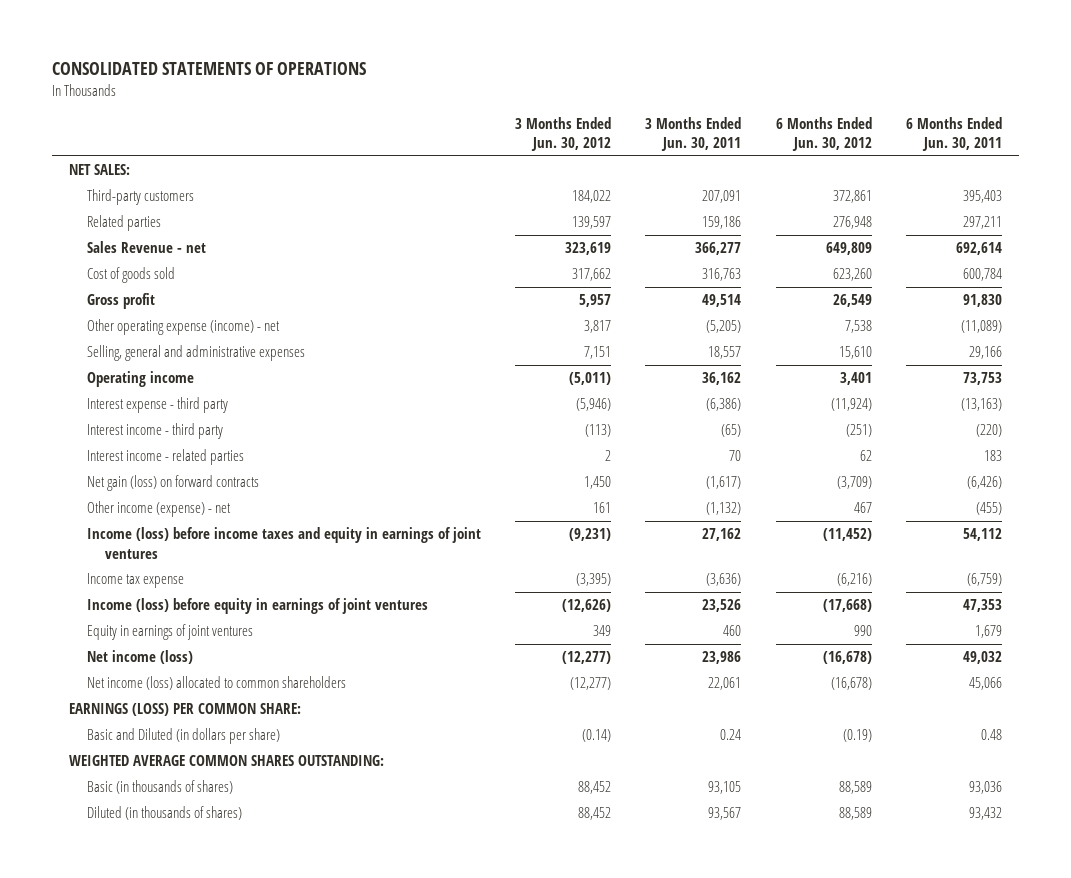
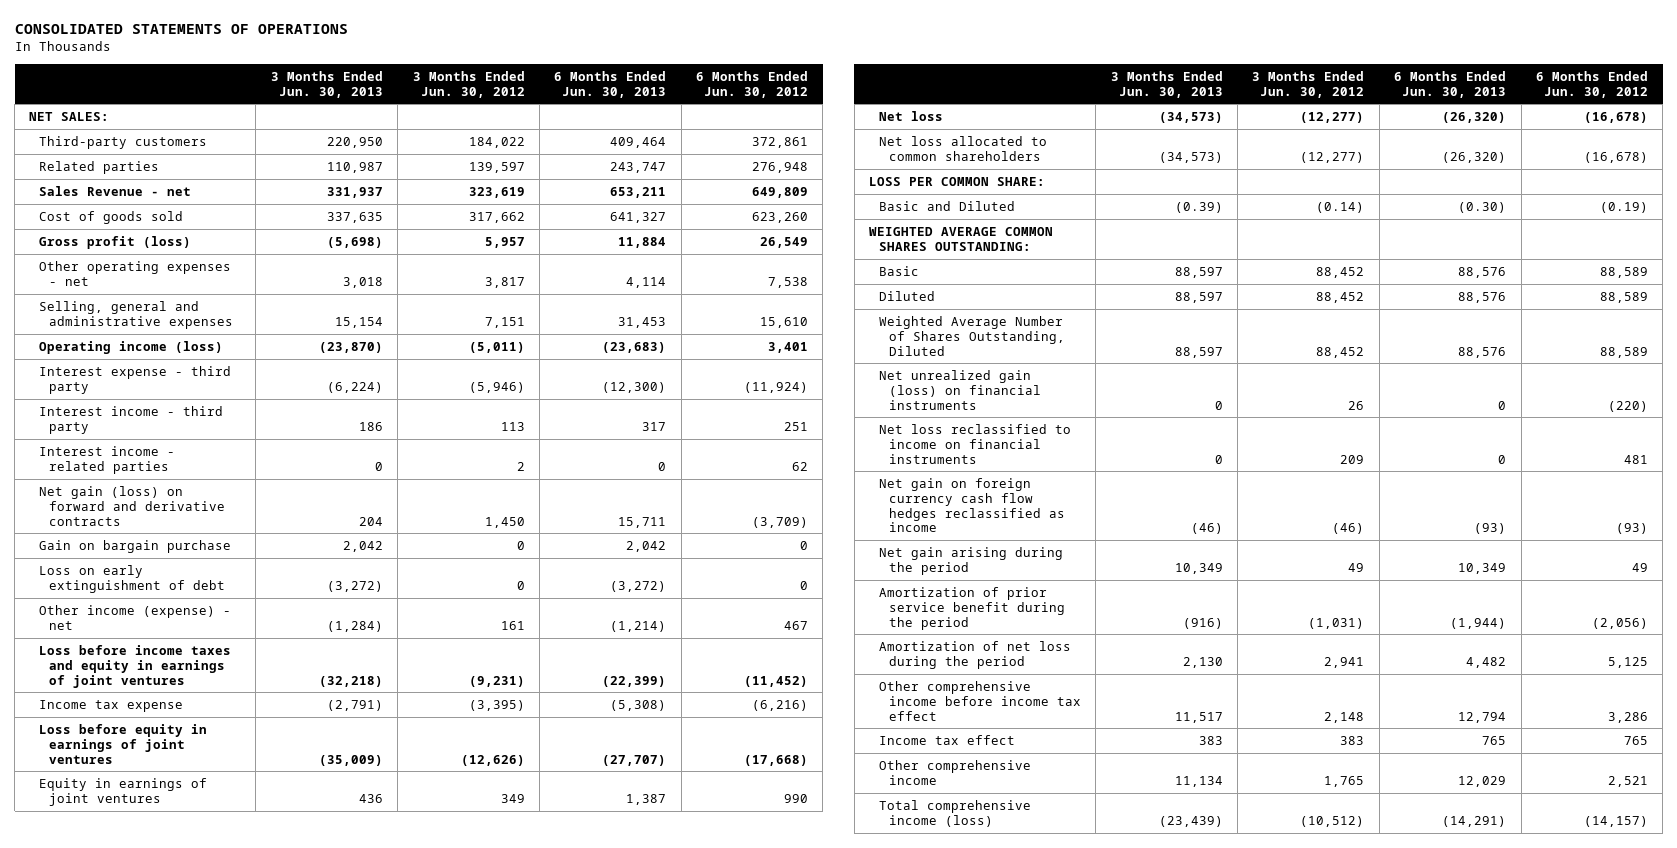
[645,116,742,152] 3 Months Ended Jun. 30, 2011 -> none
[905,116,1002,152] 6 Months Ended Jun. 30, 2011 -> none
none -> [270,70,383,98] 3 Months Ended Jun. 30, 2013
none -> [554,70,667,98] 6 Months Ended Jun. 30, 2013
[87,293,156,310] Gross profit -> [39,235,192,249] Gross profit (loss)
[87,319,281,336] Other operating expense (income) - net -> [39,260,232,286] Other operating expenses - net
[87,371,195,388] Operating income -> [39,340,224,354] Operating income (loss)
[585,424,612,438] (113) -> [500,421,525,431] 113
[845,424,872,438] (251) -> [784,421,809,431] 251
[87,475,260,492] Net gain (loss) on forward contracts -> [39,485,225,526] Net gain (loss) on forward and derivative contracts
none -> [39,539,232,553] Gain on bargain purchase
none -> [39,564,225,593] Loss on early extinguishment of debt
[87,527,482,559] Income (loss) before income taxes and equity in earnings of joint ventures -> [39,644,232,688] Loss before income taxes and equity in earnings of joint ventures
[87,598,429,615] Income (loss) before equity in earnings of joint ventures -> [39,723,208,764] Loss before equity in earnings of joint ventures
[87,650,194,665] Net income (loss) -> [879,110,944,121] Net loss
[87,676,347,691] Net income (loss) allocated to common shareholders -> [879,135,1048,161] Net loss allocated to common shareholders
[68,703,301,717] EARNINGS (LOSS) PER COMMON SHARE: -> [869,176,1046,186] LOSS PER COMMON SHARE:
[87,728,281,745] Basic and Diluted (in dollars per share) -> [879,200,1016,211] Basic and Diluted
[87,780,234,795] Basic (in thousands of shares) -> [879,265,920,276] Basic
[87,806,243,821] Diluted (in thousands of shares) -> [879,290,936,301] Diluted
none -> [879,315,1065,356] Weighted Average Number of Shares Outstanding, Diluted
none -> [879,369,1041,410] Net unrealized gain (loss) on financial instruments
none -> [879,423,1072,464] Net loss reclassified to income on financial instruments
none -> [879,477,1065,533] Net gain on foreign currency cash flow hedges reclassified as income
none -> [879,546,1064,575] Net gain arising during the period
none -> [879,586,1065,630] Amortization of prior service benefit during the period
none -> [879,640,1072,669] Amortization of net loss during the period
none -> [879,680,1081,721] Other comprehensive income before income tax effect
none -> [879,734,1016,745] Income tax effect
none -> [879,759,1032,785] Other comprehensive income
none -> [879,799,1032,827] Total comprehensive income (loss)

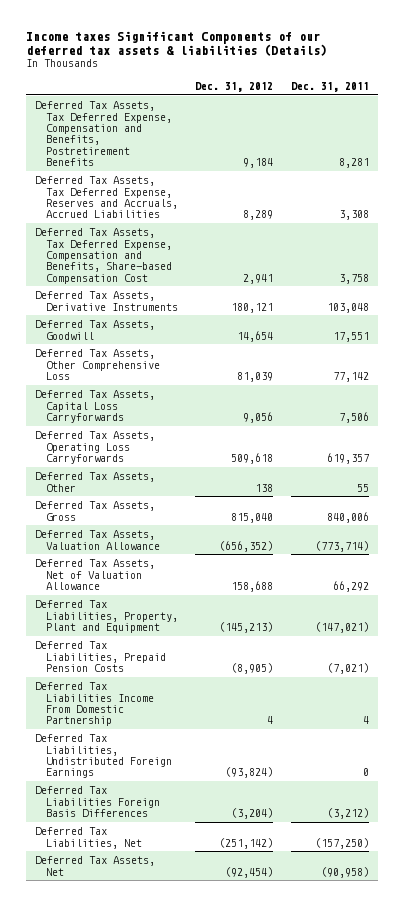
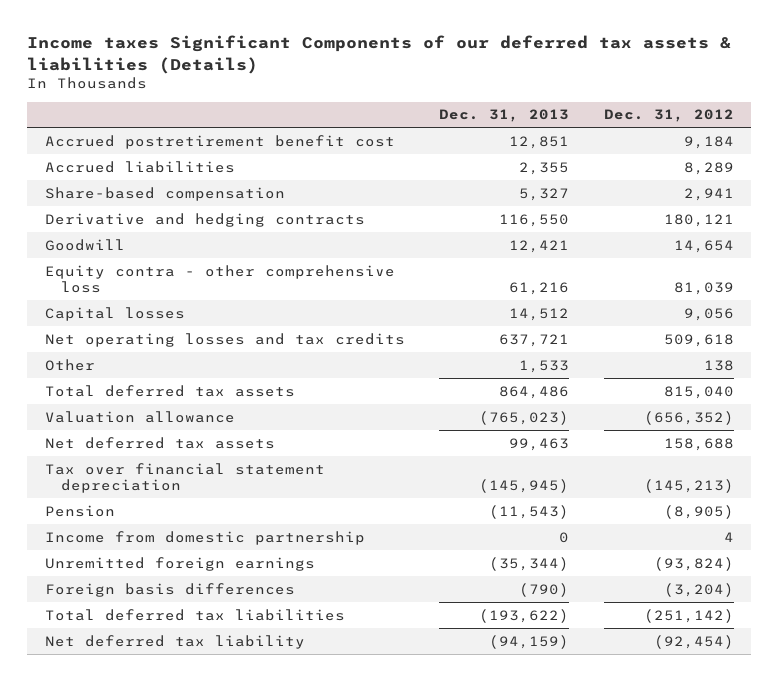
[291,81,370,92] Dec. 31, 2011 -> none
none -> [439,109,570,123] Dec. 31, 2013
[35,856,156,876] Deferred Tax Assets, Net -> none
[35,101,172,166] Deferred Tax Assets, Tax Deferred Expense, Compensation and Benefits, Postretirement Benefits -> [44,134,395,149] Accrued postretirement benefit cost
[35,176,178,219] Deferred Tax Assets, Tax Deferred Expense, Reserves and Accruals, Accrued Liabilities -> [44,160,235,173] Accrued liabilities
[35,228,172,284] Deferred Tax Assets, Tax Deferred Expense, Compensation and Benefits, Share-based Compensation Cost -> [44,186,285,201] Share-based compensation
[35,291,178,311] Deferred Tax Assets, Derivative Instruments -> [44,212,365,227] Derivative and hedging contracts
[35,320,156,340] Deferred Tax Assets, Goodwill -> [44,238,125,251] Goodwill
[35,349,160,380] Deferred Tax Assets, Other Comprehensive Loss -> [44,264,395,294] Equity contra - other comprehensive loss
[35,390,156,423] Deferred Tax Assets, Capital Loss Carryforwards -> [44,306,185,321] Capital losses
[35,431,156,464] Deferred Tax Assets, Operating Loss Carryforwards -> [44,332,405,347] Net operating losses and tax credits
[35,472,156,492] Deferred Tax Assets, Other -> [44,358,95,371] Other
[35,501,156,521] Deferred Tax Assets, Gross -> [44,384,295,397] Total deferred tax assets
[35,530,160,550] Deferred Tax Assets, Valuation Allowance -> [44,410,235,423] Valuation allowance
[35,559,156,590] Deferred Tax Assets, Net of Valuation Allowance -> [44,436,275,449] Net deferred tax assets
[35,600,178,633] Deferred Tax Liabilities, Property, Plant and Equipment -> [44,462,325,494] Tax over financial statement depreciation
[35,641,166,672] Deferred Tax Liabilities, Prepaid Pension Costs -> [44,504,115,517] Pension
[35,682,154,727] Deferred Tax Liabilities Income From Domestic Partnership -> [44,530,365,545] Income from domestic partnership
[35,734,172,779] Deferred Tax Liabilities, Undistributed Foreign Earnings -> [44,556,315,571] Unremitted foreign earnings
[35,786,160,817] Deferred Tax Liabilities Foreign Basis Differences -> [44,582,295,597] Foreign basis differences
none -> [44,608,345,621] Total deferred tax liabilities
[35,827,142,849] Deferred Tax Liabilities, Net -> [44,634,305,649] Net deferred tax liability
[219,837,274,849] (251,142) -> [654,634,735,649] (92,454)

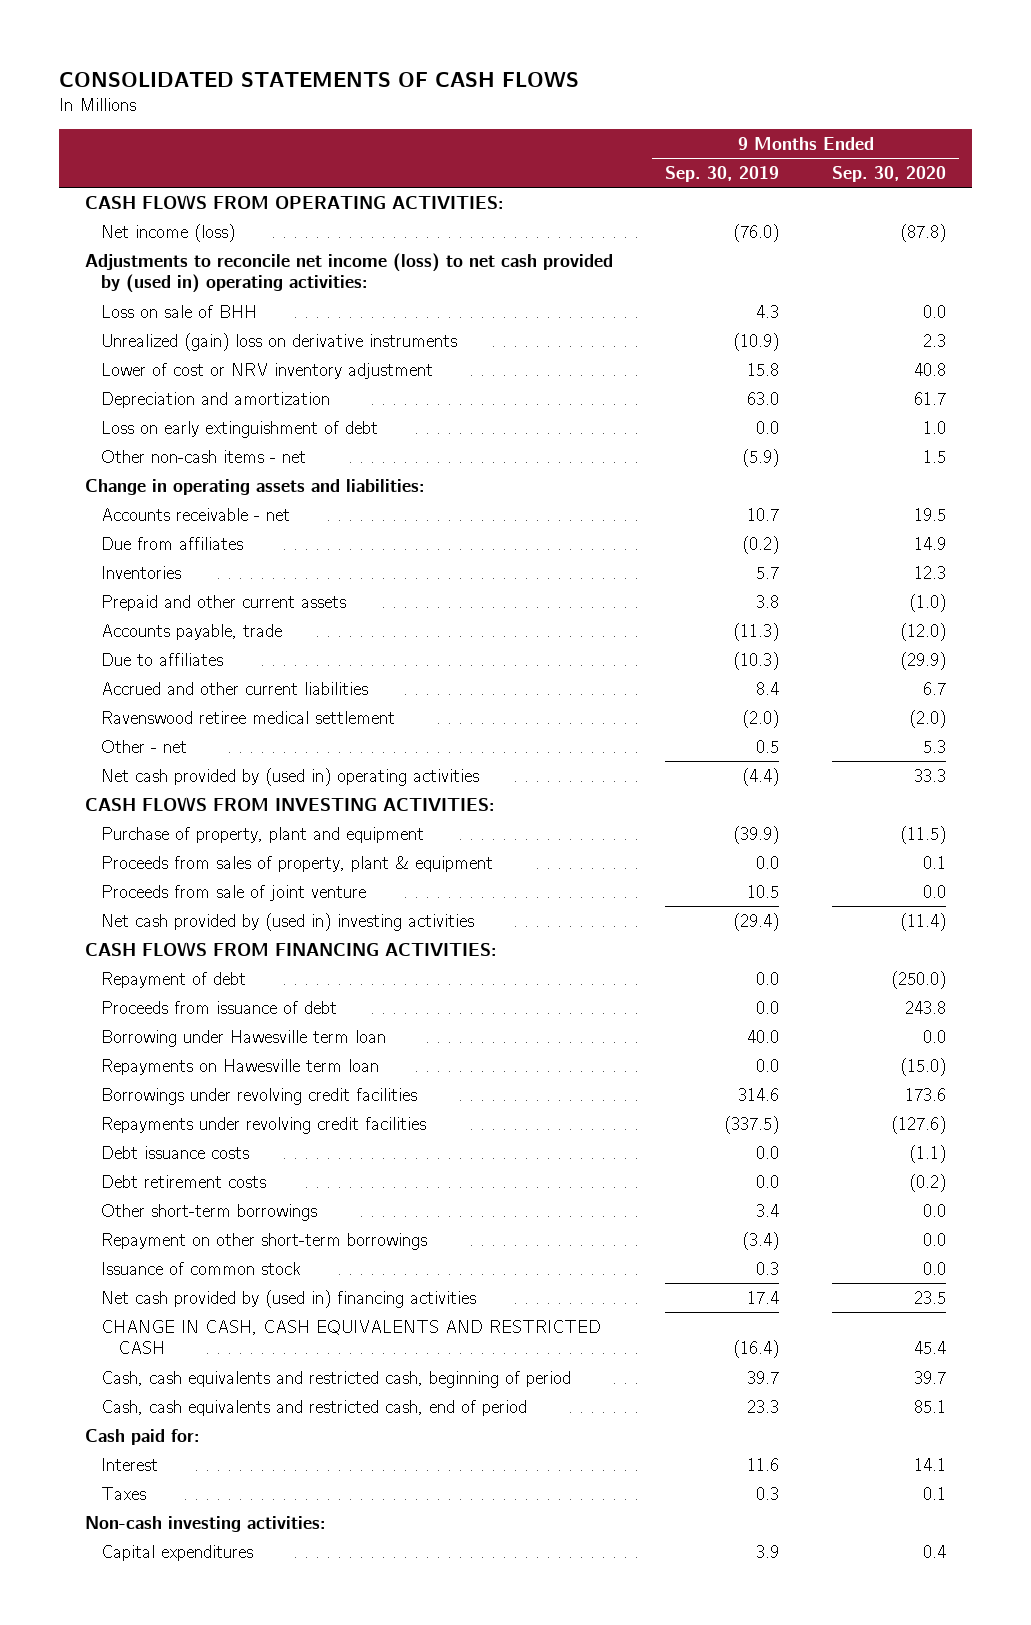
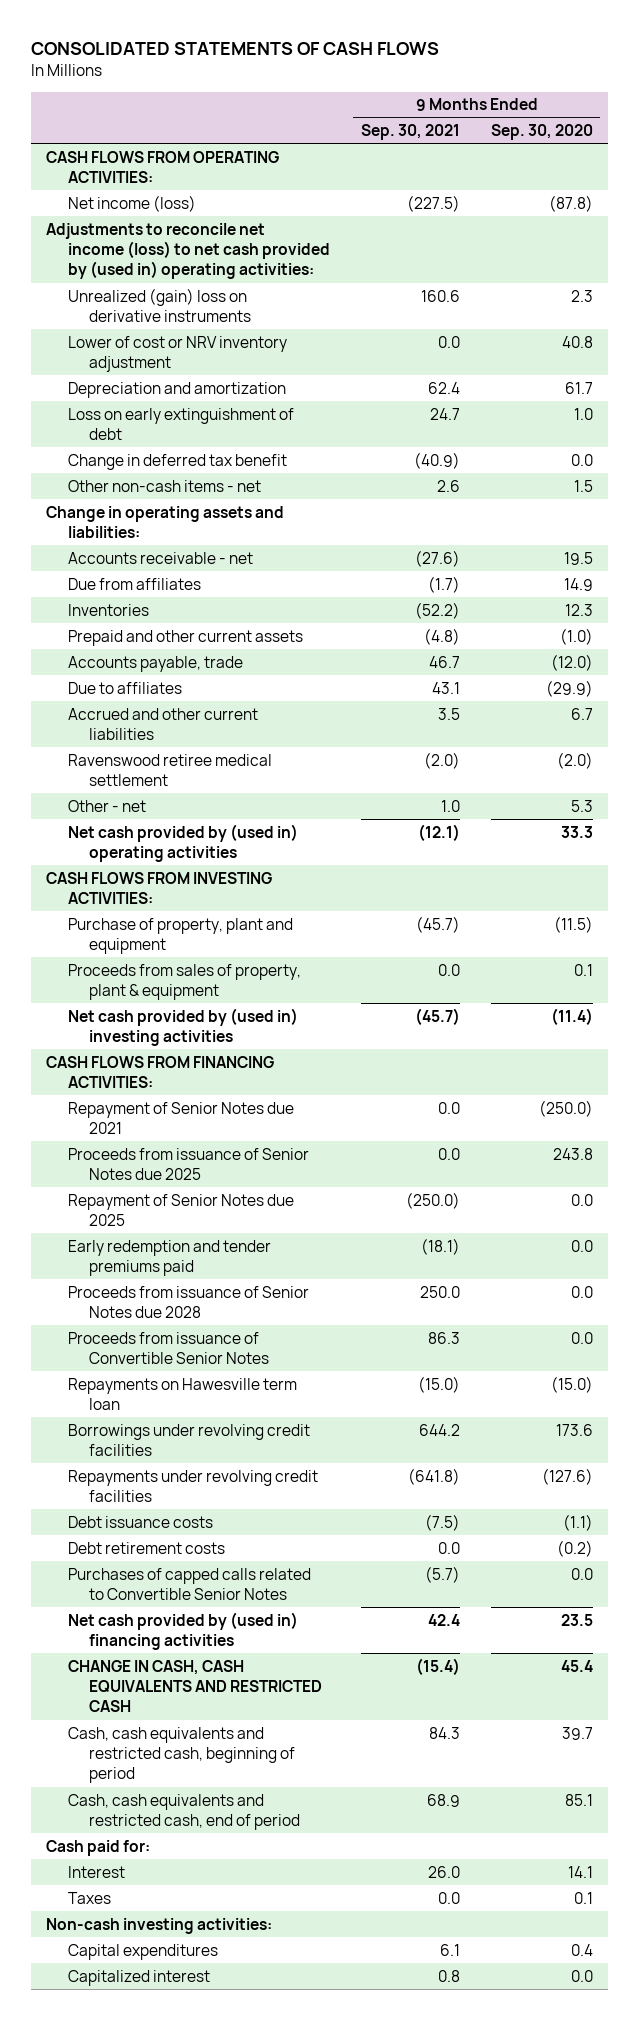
[665,165,780,182] Sep. 30, 2019 -> none
none -> [360,124,460,141] Sep. 30, 2021
[101,304,258,318] Loss on sale of BHH -> none
none -> [67,453,287,470] Change in deferred tax benefit
[101,884,367,901] Proceeds from sale of joint venture -> none
[101,1029,387,1047] Borrowing under Hawesville term loan -> none
[101,971,247,988] Repayment of debt -> [67,1101,294,1135] Repayment of Senior Notes due 2021
[101,1000,338,1014] Proceeds from issuance of debt -> [67,1147,309,1181] Proceeds from issuance of Senior Notes due 2025
none -> [67,1193,294,1227] Repayment of Senior Notes due 2025
none -> [67,1239,271,1277] Early redemption and tender premiums paid
none -> [67,1285,309,1319] Proceeds from issuance of Senior Notes due 2028
none -> [67,1331,270,1365] Proceeds from issuance of Convertible Senior Notes
[101,1203,318,1221] Other short-term borrowings -> none
[101,1232,428,1250] Repayment on other short-term borrowings -> none
[101,1261,302,1275] Issuance of common stock -> none
none -> [67,1567,311,1601] Purchases of capped calls related to Convertible Senior Notes
none -> [67,1969,210,1986] Capitalized interest

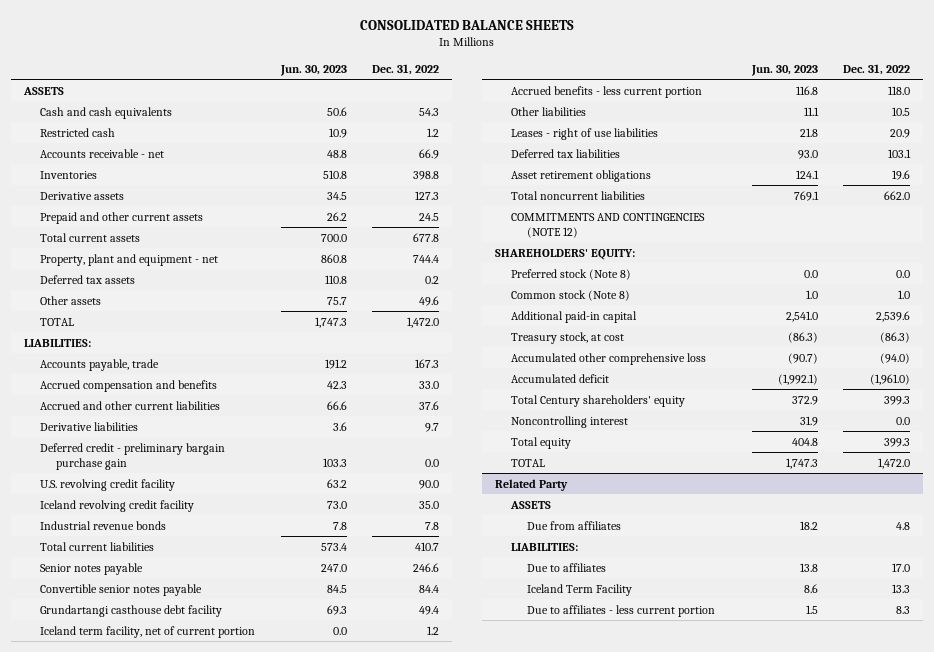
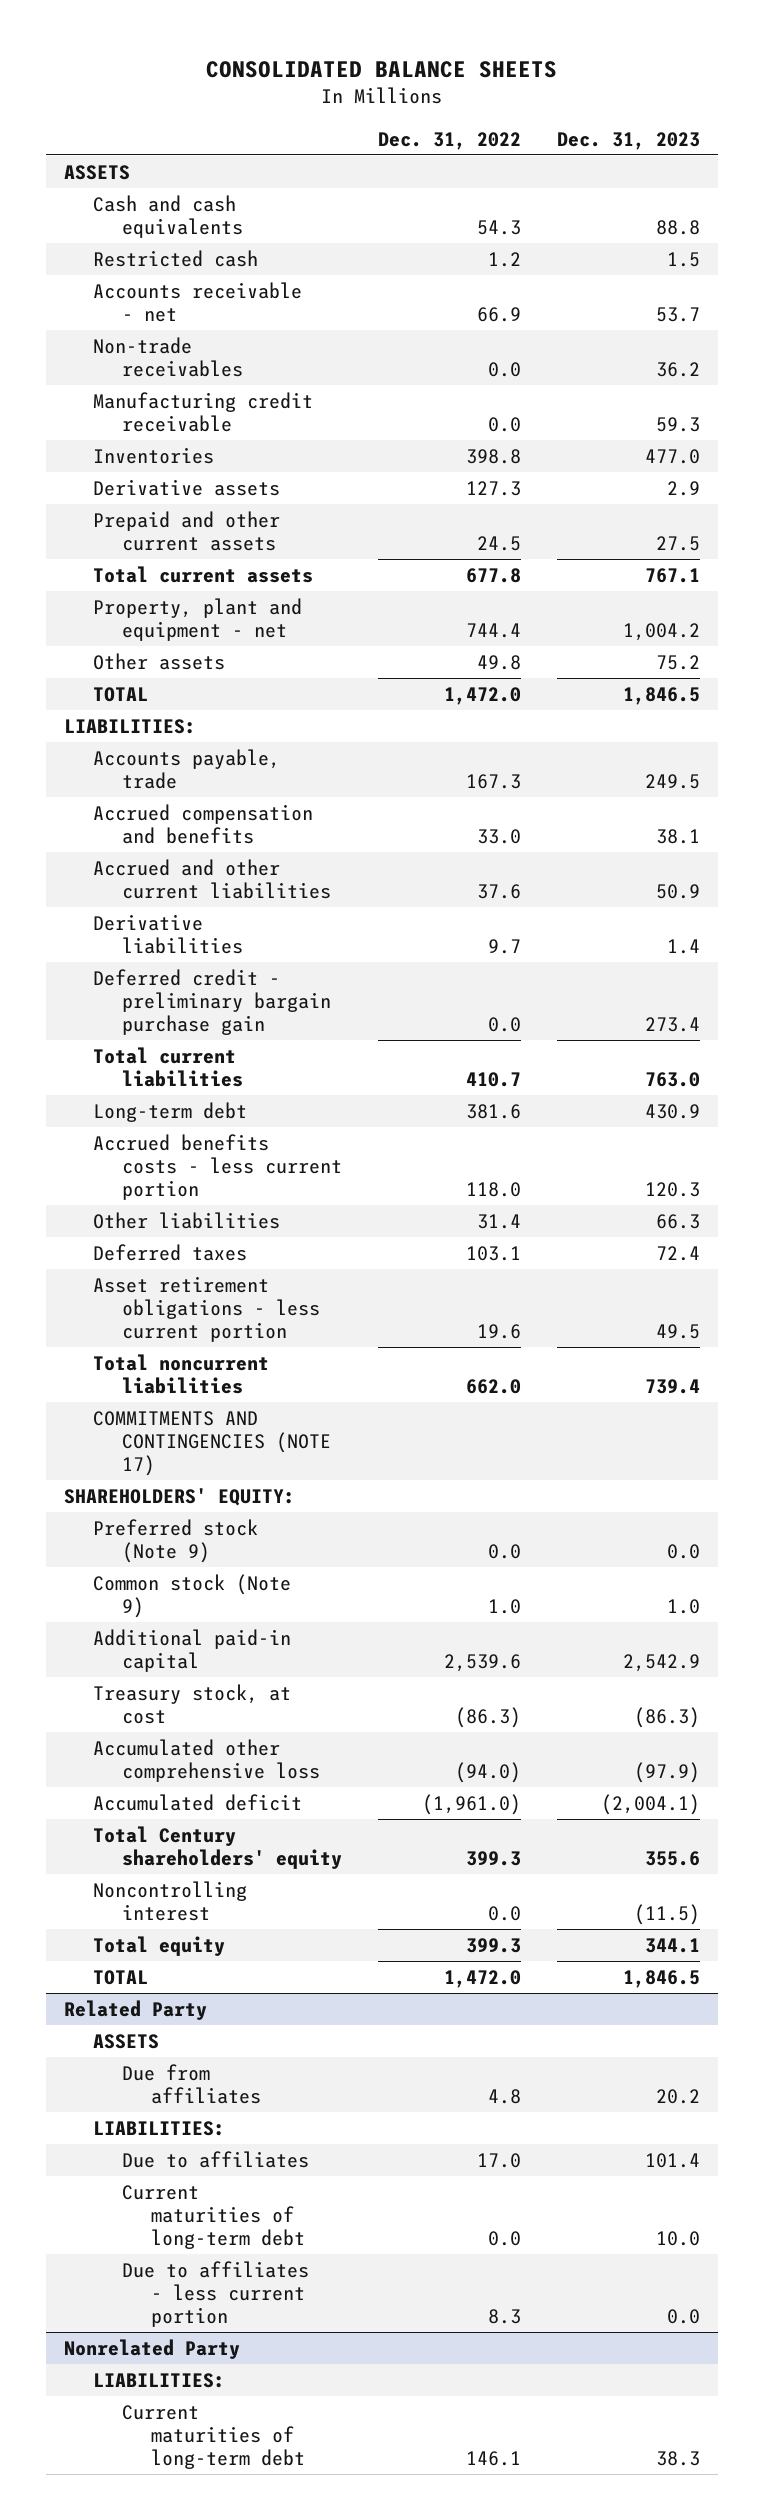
[279,64,347,76] Jun. 30, 2023 -> none
none -> [556,131,700,150] Dec. 31, 2023
none -> [93,336,244,377] Non-trade receivables
none -> [93,391,314,432] Manufacturing credit receivable
[40,274,136,284] Deferred tax assets -> none
[419,295,440,306] 49.6 -> [477,654,522,670] 49.8
[40,478,176,491] U.S. revolving credit facility -> none
[40,499,195,512] Iceland revolving credit facility -> none
[40,520,167,530] Industrial revenue bonds -> none
[40,562,144,575] Senior notes payable -> none
[40,583,203,596] Convertible senior notes payable -> none
[40,604,223,617] Grundartangi casthouse debt facility -> none
[40,625,256,638] Iceland term facility, net of current portion -> none
[511,127,659,140] Leases - right of use liabilities -> none
none -> [93,1101,248,1122] Long-term debt
[511,85,703,98] Accrued benefits - less current portion -> [93,1133,343,1201] Accrued benefits costs - less current portion
[892,106,911,116] 10.5 -> [477,1213,522,1229] 31.4
[511,148,621,158] Deferred tax liabilities -> [93,1243,248,1261] Deferred taxes
[511,169,652,182] Asset retirement obligations -> [93,1275,321,1343] Asset retirement obligations - less current portion
[511,212,706,238] COMMITMENTS AND CONTINGENCIES (NOTE 12) -> [93,1410,332,1477] COMMITMENTS AND CONTINGENCIES (NOTE 17)
[511,268,632,280] Preferred stock (Note 8) -> [93,1518,259,1563] Preferred stock (Note 9)
[511,289,631,301] Common stock (Note 8) -> [93,1573,292,1618] Common stock (Note 9)
[527,583,633,596] Iceland Term Facility -> none
none -> [122,2184,306,2250] Current maturities of long-term debt
none -> [64,2338,241,2359] Nonrelated Party
none -> [93,2372,226,2388] LIABILITIES:
none -> [122,2404,306,2470] Current maturities of long-term debt

